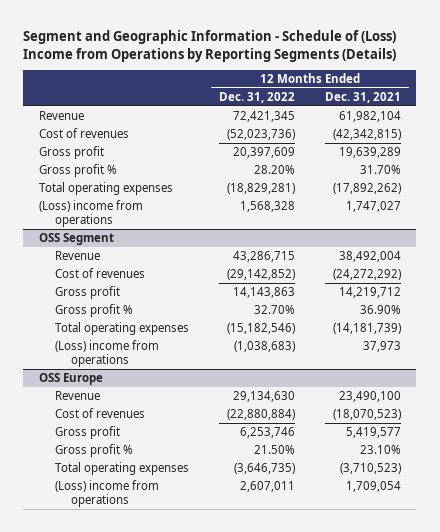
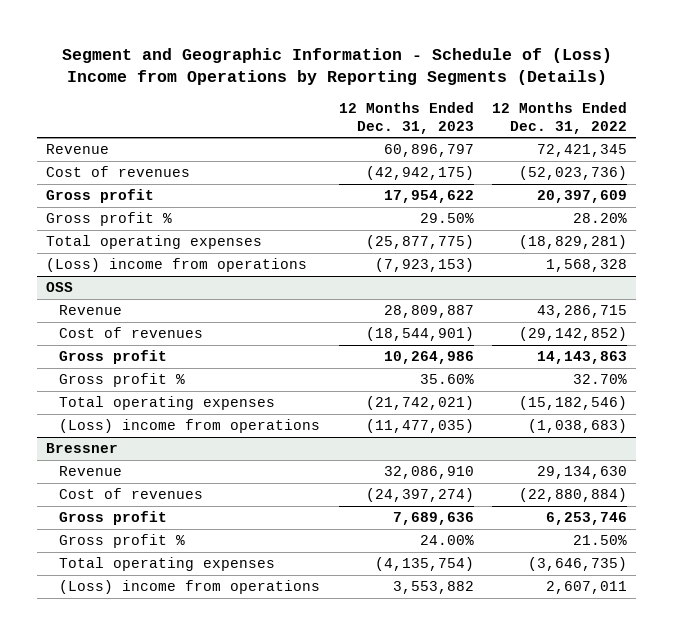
[325,91,402,103] Dec. 31, 2021 -> none
none -> [338,102,474,134] 12 Months Ended Dec. 31, 2023
[38,233,114,246] OSS Segment -> [46,282,74,293] OSS
[38,373,103,386] OSS Europe -> none
none -> [46,443,119,454] Bressner

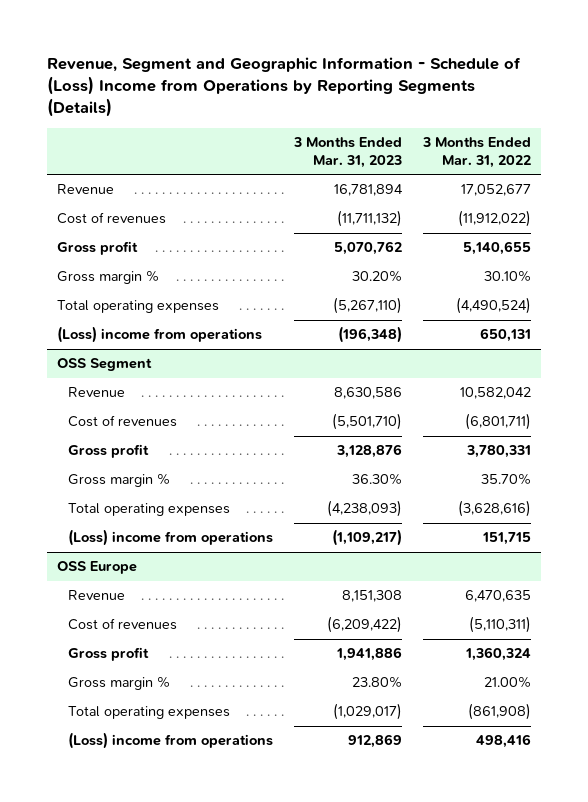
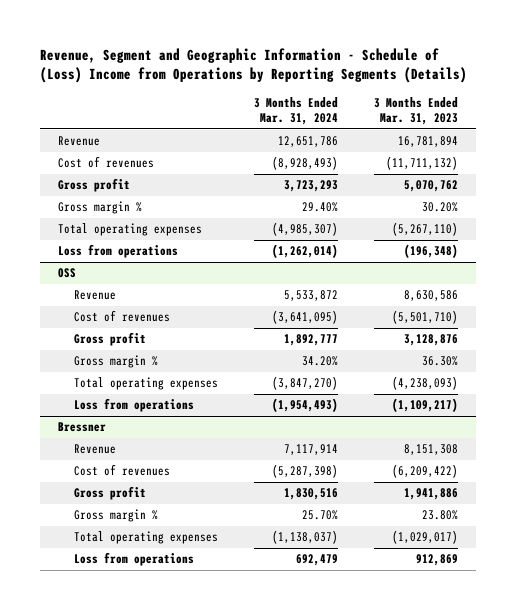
[421,137,531,168] 3 Months Ended Mar. 31, 2022 -> none
none -> [253,97,338,126] 3 Months Ended Mar. 31, 2024
[56,326,262,344] (Loss) income from operations -> [58,244,179,259] Loss from operations
[56,358,152,372] OSS Segment -> [58,268,77,279] OSS
[56,561,137,575] OSS Europe -> none
[68,529,274,547] (Loss) income from operations -> [73,398,194,413] Loss from operations
none -> [58,422,107,433] Bressner
[68,732,274,750] (Loss) income from operations -> [73,552,194,567] Loss from operations

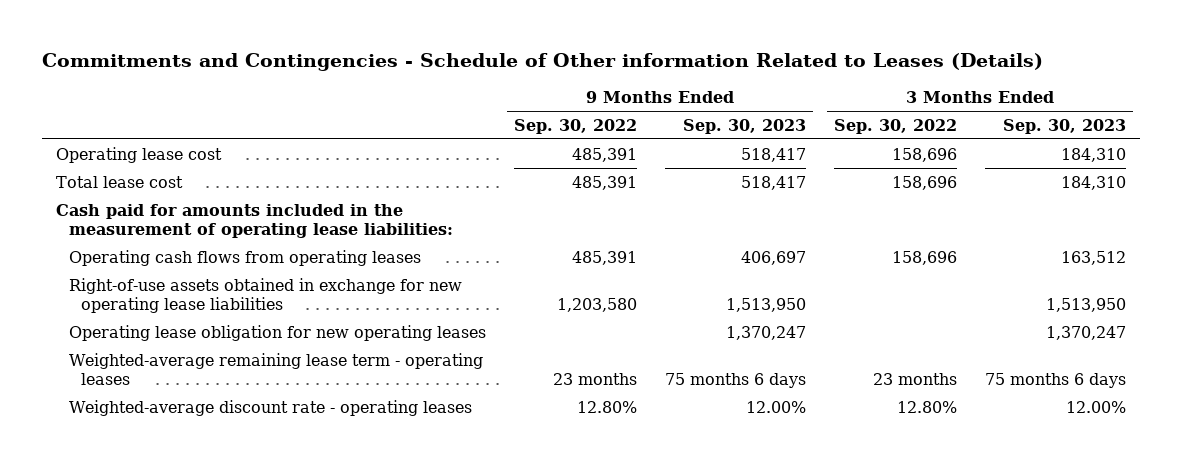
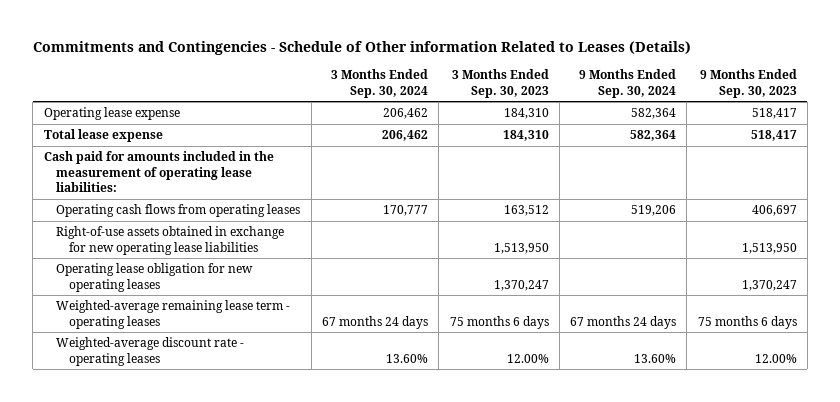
[513,118,637,134] Sep. 30, 2022 -> none
[834,118,958,134] Sep. 30, 2022 -> none
none -> [330,69,428,98] 3 Months Ended Sep. 30, 2024
none -> [579,69,677,98] 9 Months Ended Sep. 30, 2024
[56,146,223,163] Operating lease cost -> [43,107,180,121] Operating lease expense
[56,175,184,188] Total lease cost -> [43,129,163,143] Total lease expense

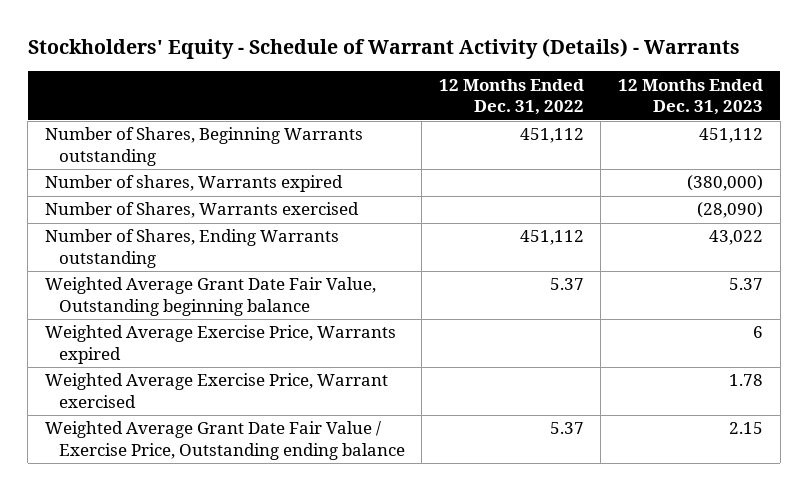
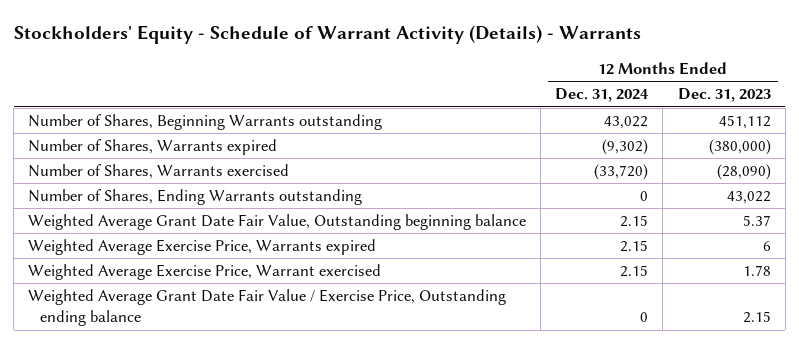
[438,78,584,116] 12 Months Ended Dec. 31, 2022 -> none
none -> [555,88,650,103] Dec. 31, 2024
[44,175,343,193] Number of shares, Warrants expired -> [28,139,278,156] Number of Shares, Warrants expired

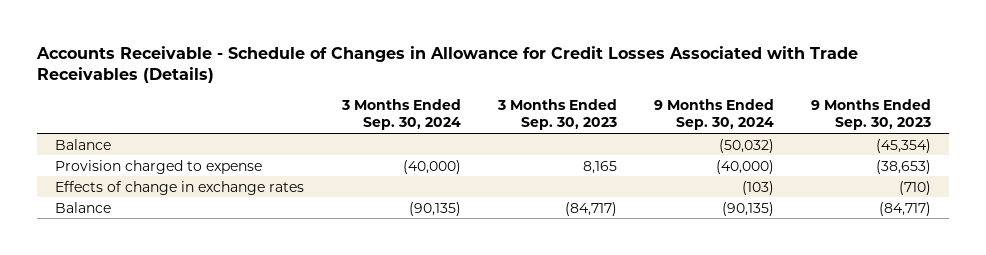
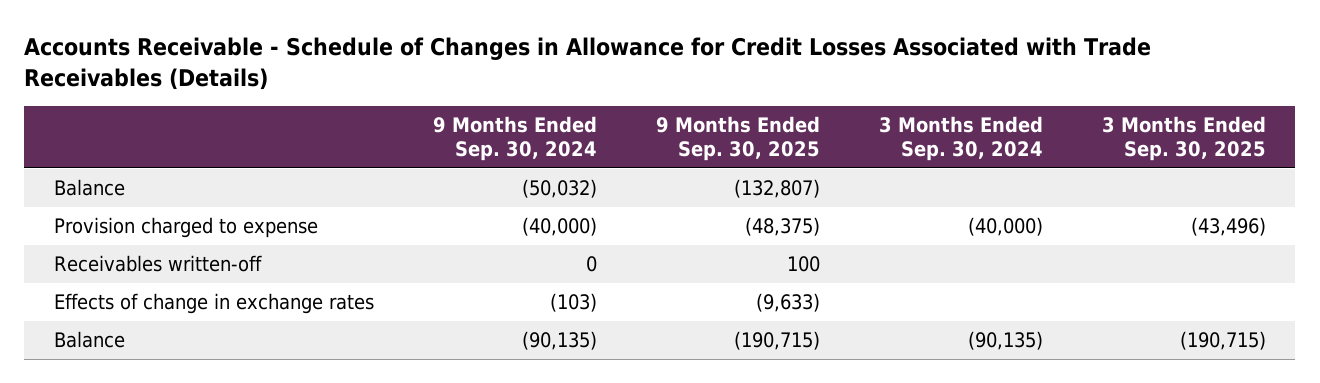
[496,98,617,131] 3 Months Ended Sep. 30, 2023 -> none
[810,98,931,131] 9 Months Ended Sep. 30, 2023 -> none
none -> [655,116,820,162] 9 Months Ended Sep. 30, 2025
none -> [1101,116,1266,162] 3 Months Ended Sep. 30, 2025
none -> [53,255,262,273] Receivables written-off

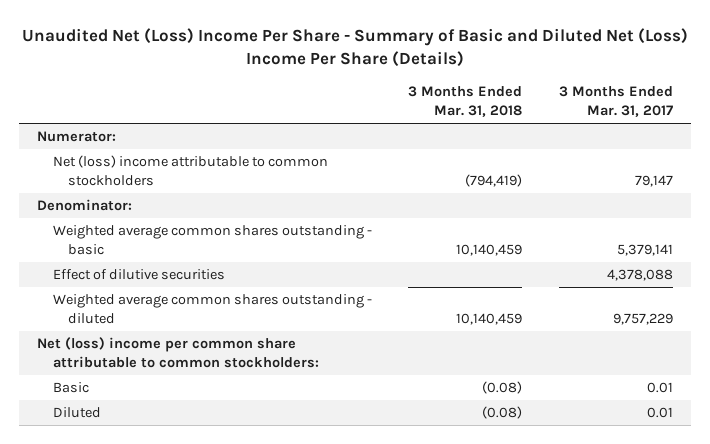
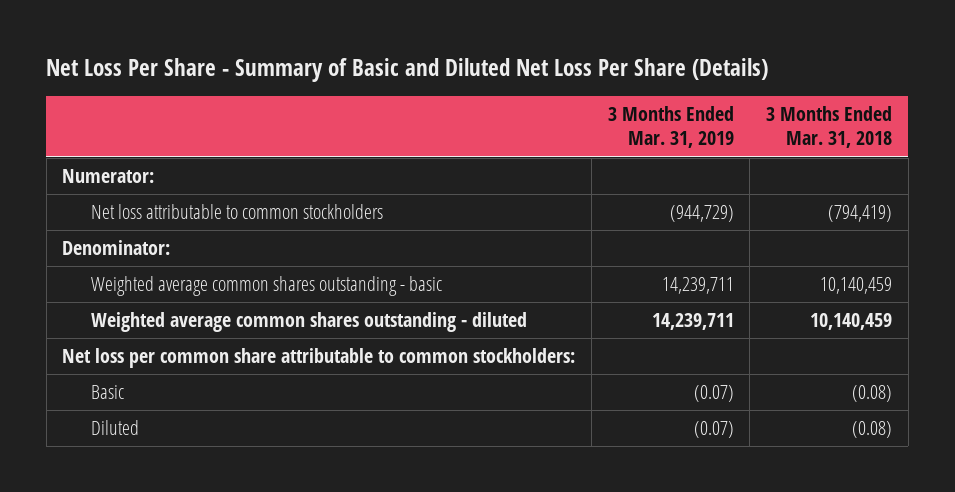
[22,28,689,68] Unaudited Net (Loss) Income Per Share - Summary of Basic and Diluted Net (Loss) Income Per Share (Details) -> [46,58,769,83] Net Loss Per Share - Summary of Basic and Diluted Net Loss Per Share (Details)
[559,86,674,118] 3 Months Ended Mar. 31, 2017 -> none
none -> [607,105,734,149] 3 Months Ended Mar. 31, 2019
[52,155,328,187] Net (loss) income attributable to common stockholders -> [90,204,383,220] Net loss attributable to common stockholders
[52,269,225,281] Effect of dilutive securities -> none
[37,337,319,369] Net (loss) income per common share attributable to common stockholders: -> [62,348,576,369] Net loss per common share attributable to common stockholders:

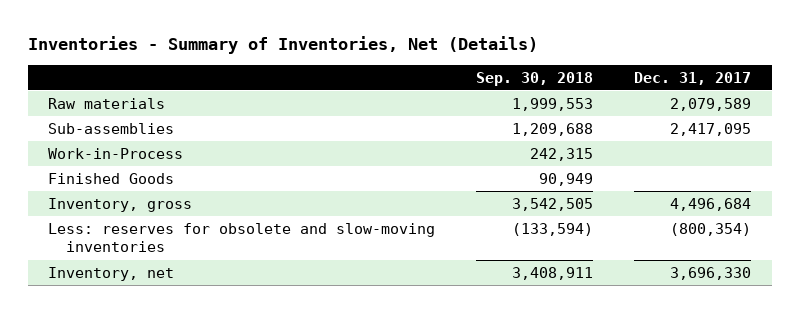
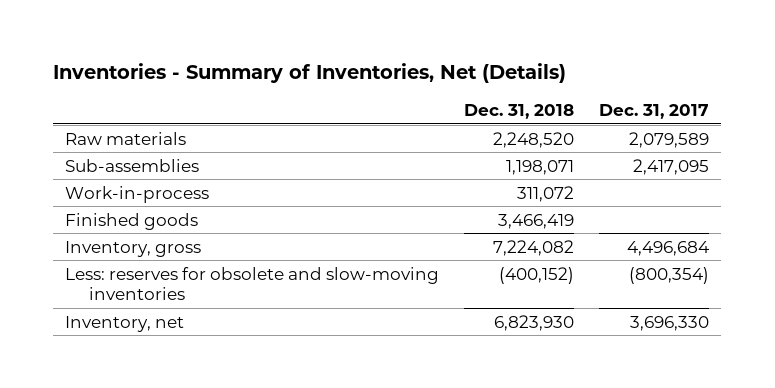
[476,71,594,86] Sep. 30, 2018 -> none
none -> [464,103,575,119] Dec. 31, 2018
[48,147,184,159] Work-in-Process -> [65,185,210,203] Work-in-process
[48,172,175,184] Finished Goods -> [65,212,199,230] Finished goods

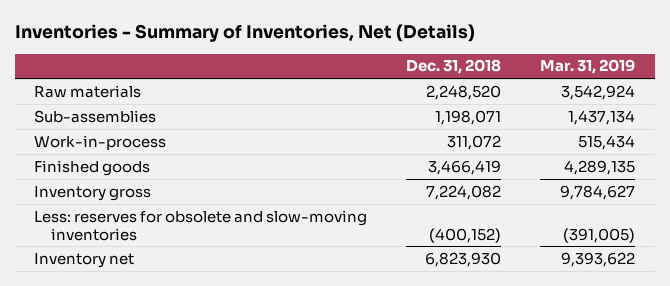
[599,103,710,119] Dec. 31, 2017 -> none
none -> [540,59,636,75] Mar. 31, 2019
[65,240,202,257] Inventory, gross -> [34,185,152,201] Inventory gross
[65,315,185,332] Inventory, net -> [34,252,135,268] Inventory net

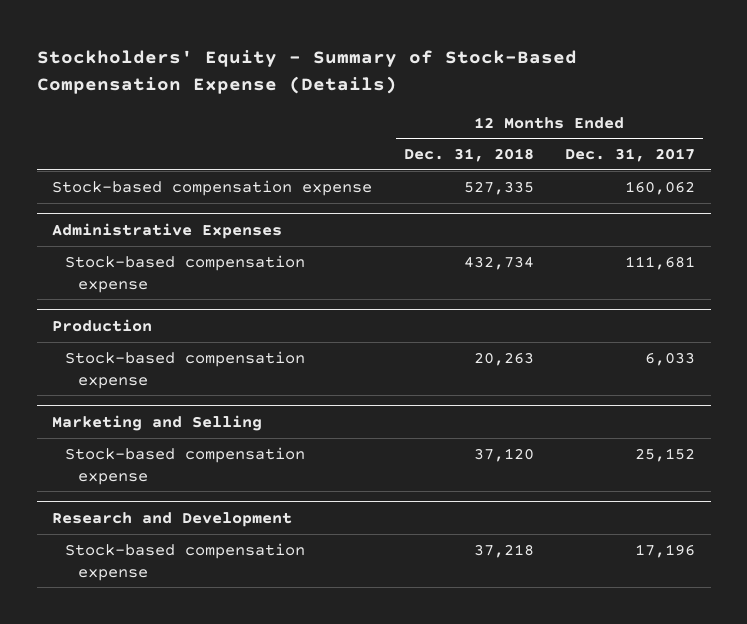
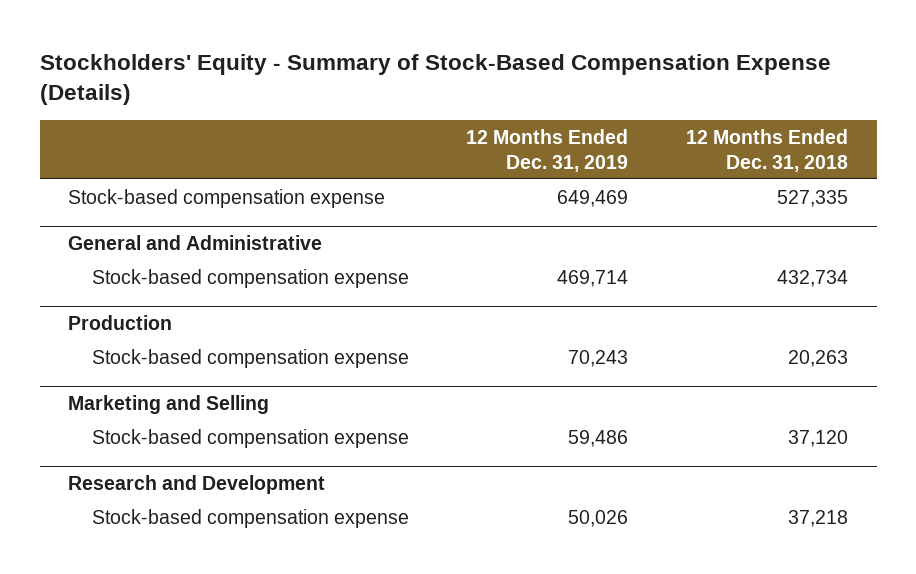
[564,148,695,163] Dec. 31, 2017 -> none
none -> [466,128,629,172] 12 Months Ended Dec. 31, 2019
[52,222,283,239] Administrative Expenses -> [68,235,323,251] General and Administrative

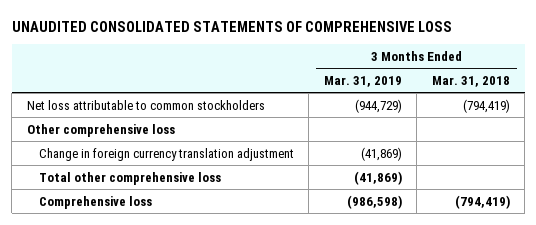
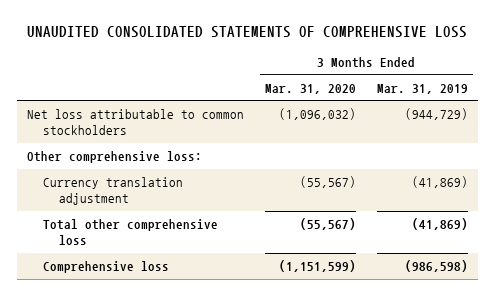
[431,75,510,87] Mar. 31, 2018 -> none
none -> [264,83,356,94] Mar. 31, 2020
[26,123,175,137] Other comprehensive loss -> [26,150,202,163] Other comprehensive loss:
[38,147,294,161] Change in foreign currency translation adjustment -> [42,176,183,206] Currency translation adjustment

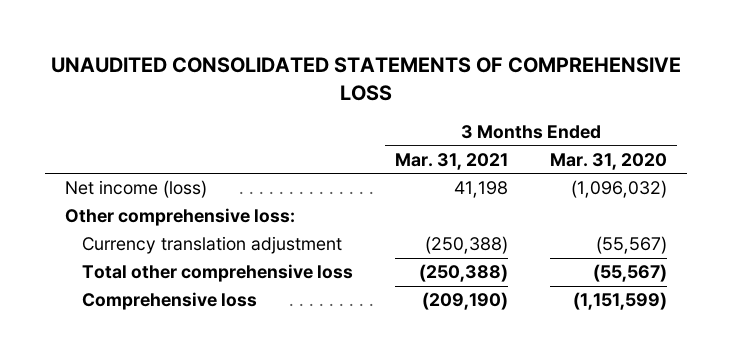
[376,83,468,94] Mar. 31, 2019 -> none
none -> [394,152,508,170] Mar. 31, 2021
[26,108,244,136] Net loss attributable to common stockholders -> [65,180,208,199] Net income (loss)

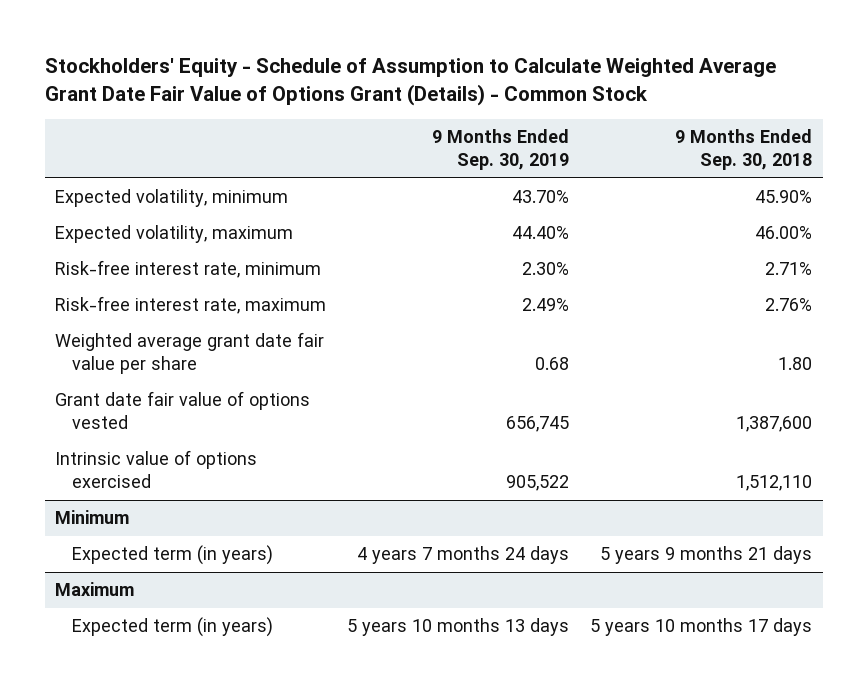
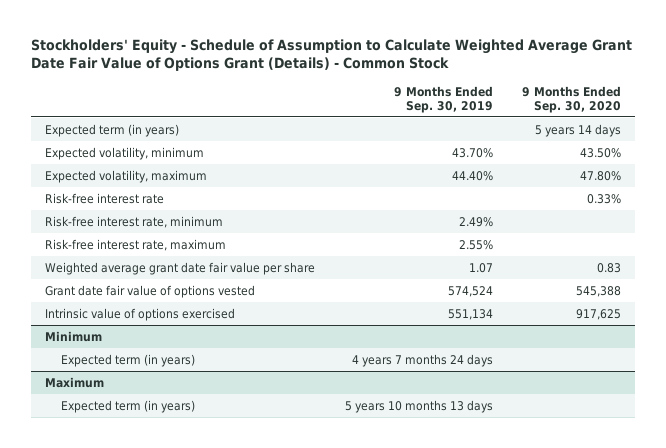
[675,128,813,171] 9 Months Ended Sep. 30, 2018 -> none
none -> [521,85,621,113] 9 Months Ended Sep. 30, 2020
none -> [45,123,180,137] Expected term (in years)
none -> [45,192,165,204] Risk-free interest rate
[522,262,570,276] 2.30% -> [458,216,493,227] 2.49%
[522,298,570,312] 2.49% -> [458,239,493,250] 2.55%
[535,357,570,371] 0.68 -> [468,262,493,273] 1.07
[506,416,570,433] 656,745 -> [447,285,493,297] 574,524
[506,475,570,492] 905,522 -> [447,308,493,320] 551,134

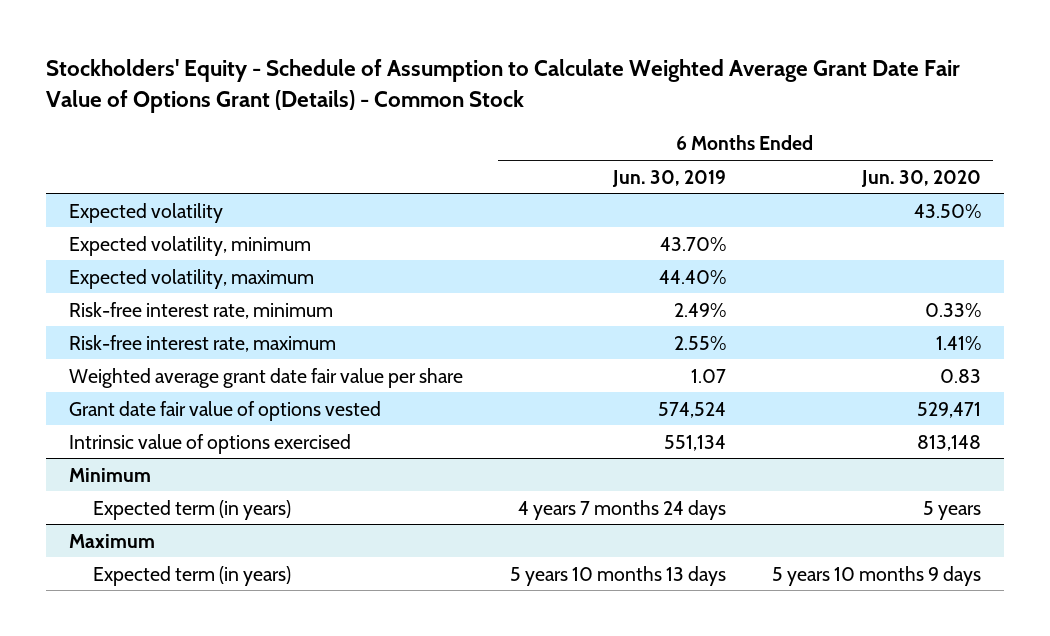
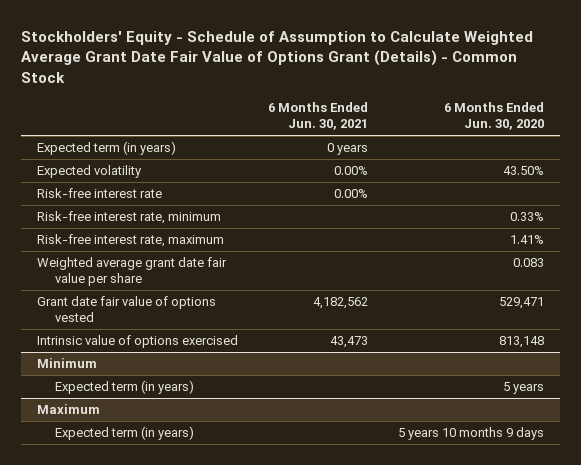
[611,169,726,187] Jun. 30, 2019 -> none
none -> [268,102,369,130] 6 Months Ended Jun. 30, 2021
none -> [36,141,176,156] Expected term (in years)
[69,235,312,256] Expected volatility, minimum -> none
[69,268,315,289] Expected volatility, maximum -> none
none -> [36,188,162,199] Risk-free interest rate
[940,368,982,383] 0.83 -> [513,258,545,268] 0.083

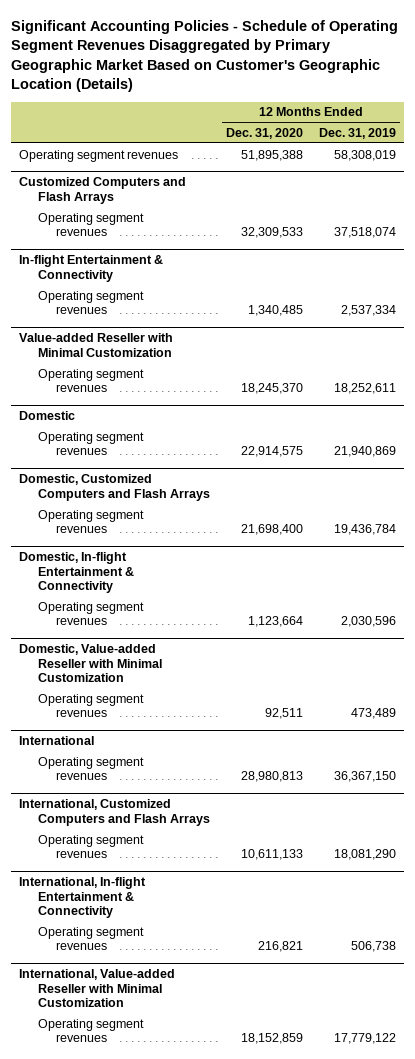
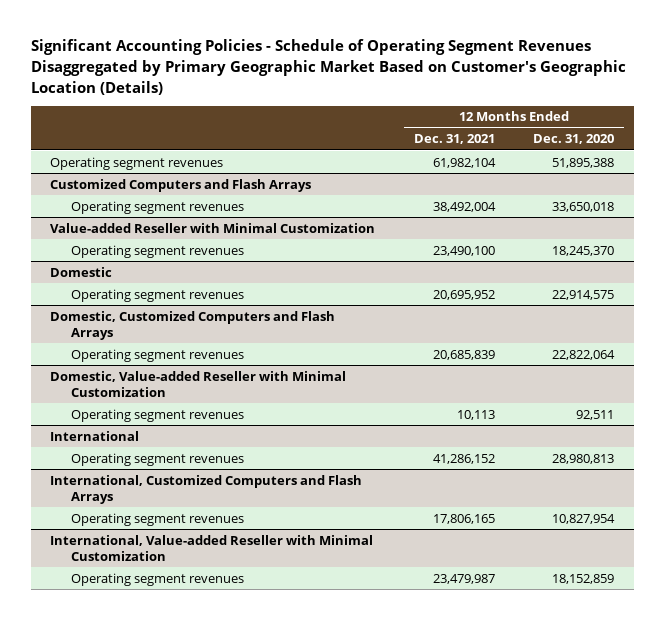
[318,127,396,139] Dec. 31, 2019 -> none
none -> [413,134,495,145] Dec. 31, 2021
[19,254,164,282] In-flight Entertainment & Connectivity -> none
[37,290,144,315] Operating segment revenues -> none
[240,227,303,239] 32,309,533 -> [552,201,615,212] 33,650,018
[19,551,134,594] Domestic, In-flight Entertainment & Connectivity -> none
[37,601,144,626] Operating segment revenues -> none
[240,524,303,536] 21,698,400 -> [552,349,616,360] 22,822,064
[19,876,147,919] International, In-flight Entertainment & Connectivity -> none
[37,926,144,951] Operating segment revenues -> none
[240,849,303,861] 10,611,133 -> [552,513,616,524] 10,827,954

